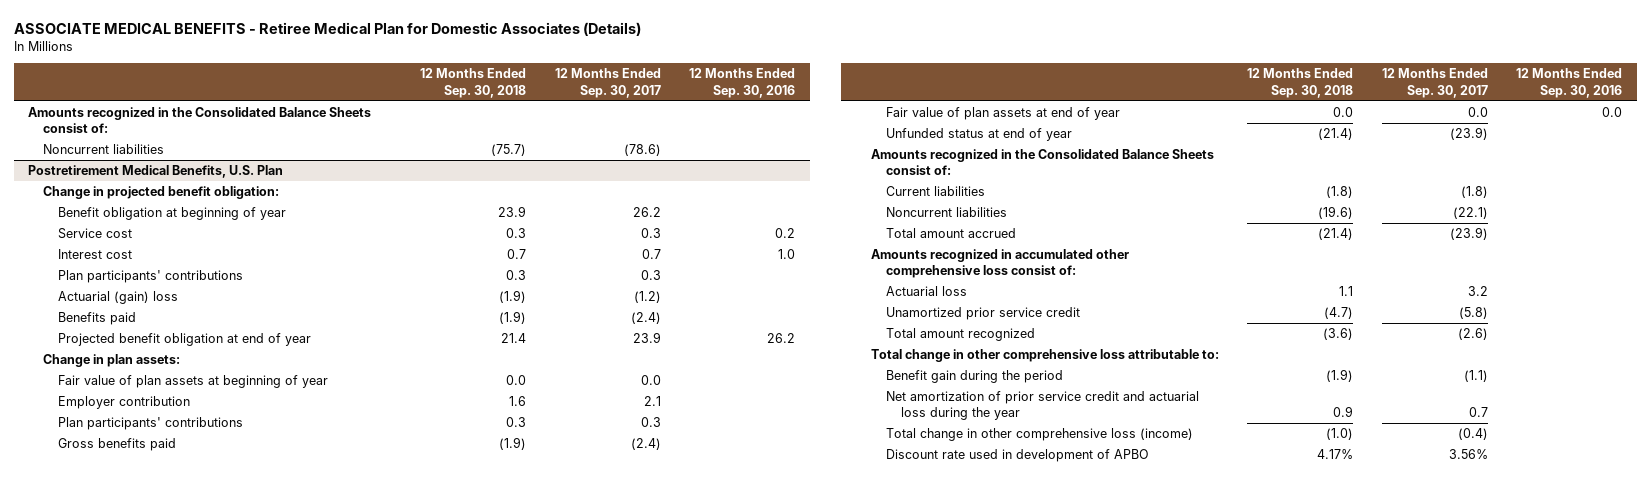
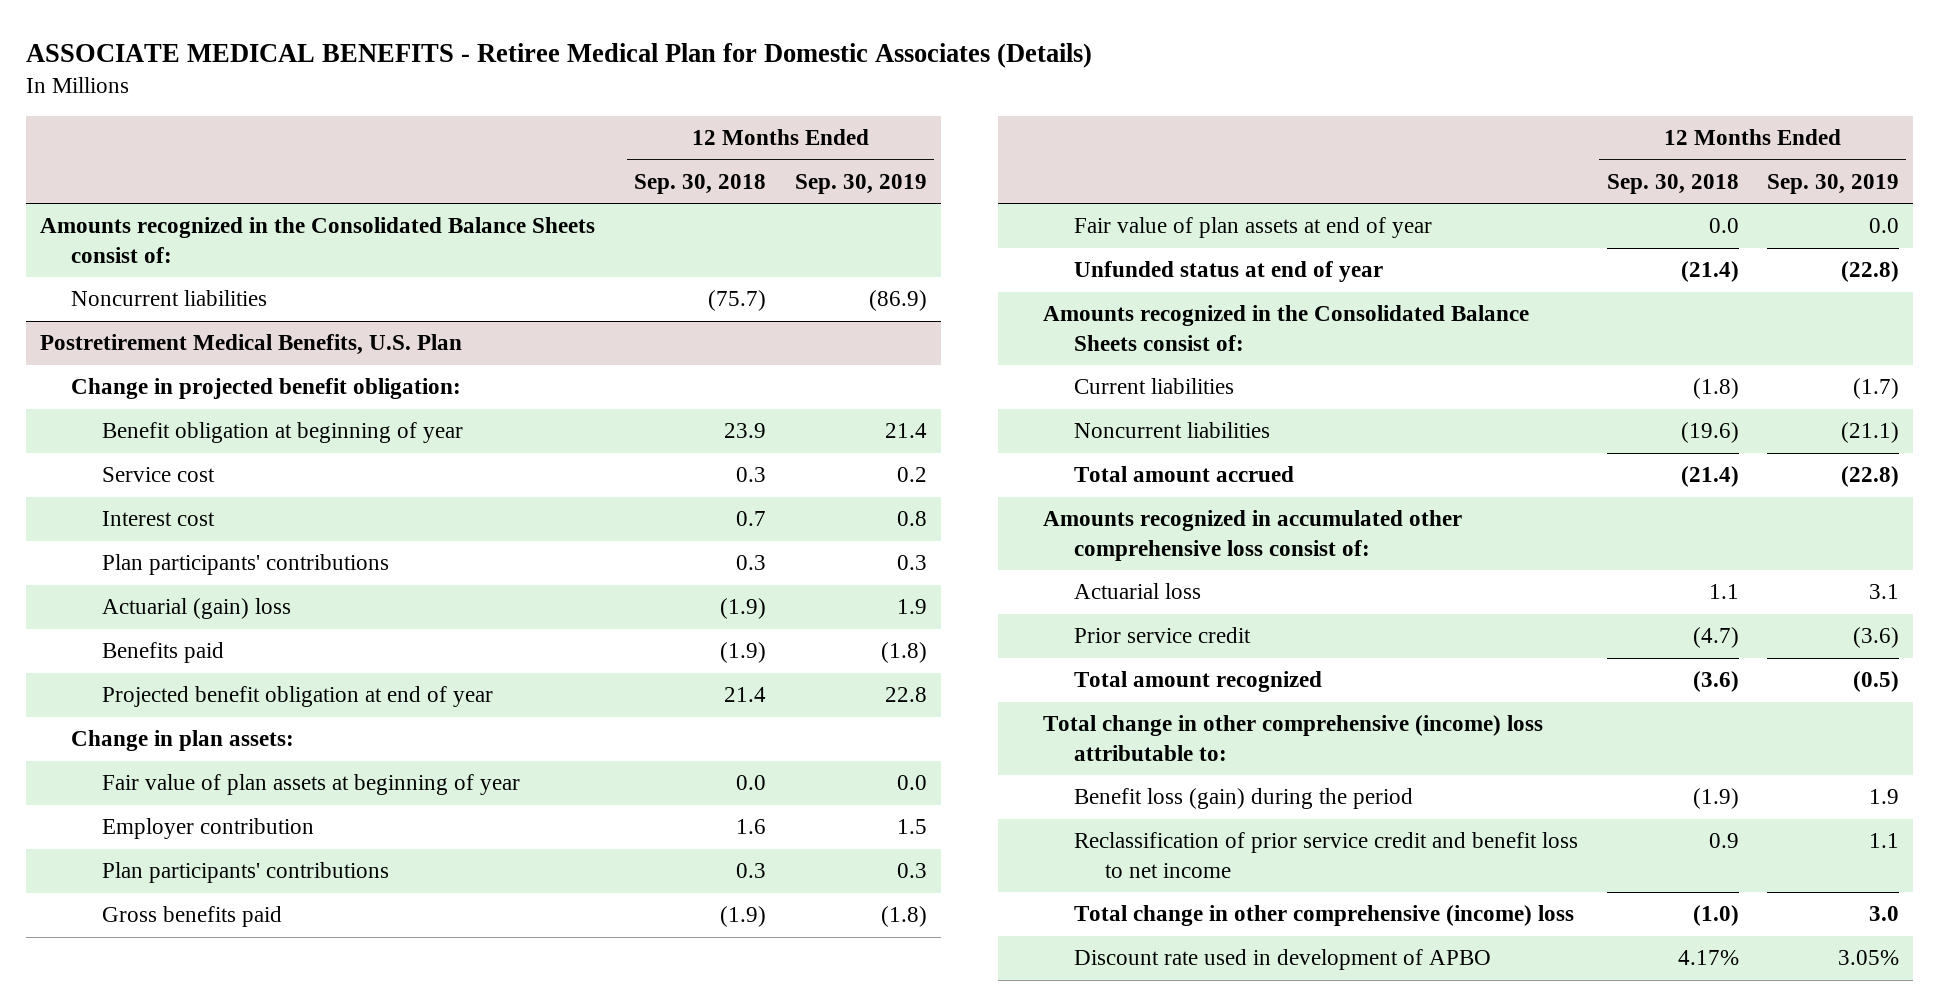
[554,68,661,98] 12 Months Ended Sep. 30, 2017 -> none
[689,68,796,98] 12 Months Ended Sep. 30, 2016 -> none
none -> [794,173,927,194] Sep. 30, 2019
[885,307,1080,321] Unamortized prior service credit -> [1074,627,1252,644] Prior service credit
[870,349,1219,363] Total change in other comprehensive loss attributable to: -> [1043,715,1544,761] Total change in other comprehensive (income) loss attributable to:
[885,370,1063,384] Benefit gain during the period -> [1074,788,1414,810] Benefit loss (gain) during the period
[885,391,1199,421] Net amortization of prior service credit and actuarial loss during the year -> [1074,832,1579,878] Reclassification of prior service credit and benefit loss to net income
[885,428,1193,442] Total change in other comprehensive loss (income) -> [1074,905,1575,927] Total change in other comprehensive (income) loss

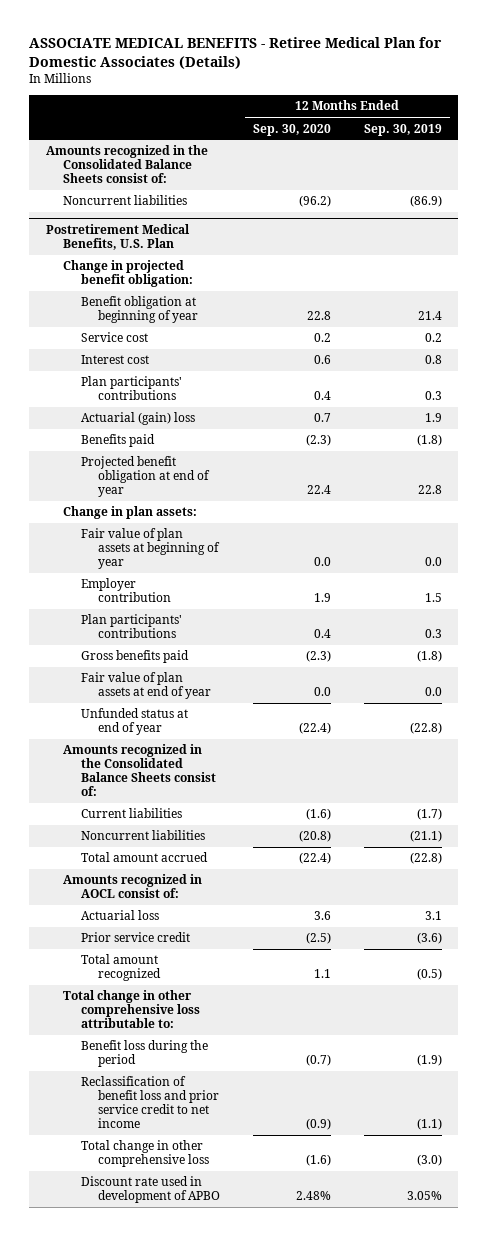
[634,173,767,194] Sep. 30, 2018 -> none
none -> [253,123,332,136] Sep. 30, 2020
[1043,510,1463,561] Amounts recognized in accumulated other comprehensive loss consist of: -> [63,874,203,899] Amounts recognized in AOCL consist of:
[1043,715,1544,761] Total change in other comprehensive (income) loss attributable to: -> [63,990,200,1029] Total change in other comprehensive loss attributable to:
[1074,788,1414,810] Benefit loss (gain) during the period -> [80,1040,208,1068] Benefit loss during the period
[1869,789,1900,805] 1.9 -> [416,1054,442,1067] (1.9)
[1074,832,1579,878] Reclassification of prior service credit and benefit loss to net income -> [80,1076,220,1129] Reclassification of benefit loss and prior service credit to net income
[1869,833,1900,849] 1.1 -> [416,1118,442,1131] (1.1)
[1074,905,1575,927] Total change in other comprehensive (income) loss -> [80,1140,210,1168] Total change in other comprehensive loss
[1869,906,1900,922] 3.0 -> [416,1154,442,1167] (3.0)

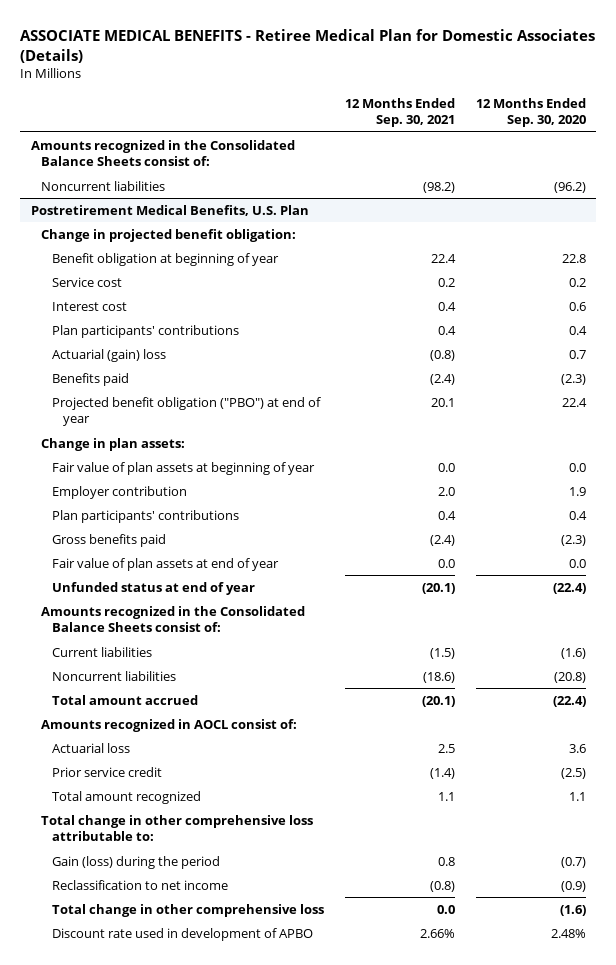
[363,123,442,136] Sep. 30, 2019 -> none
none -> [344,97,455,128] 12 Months Ended Sep. 30, 2021
[80,456,211,498] Projected benefit obligation at end of year -> [51,396,321,427] Projected benefit obligation ("PBO") at end of year
[80,1040,208,1068] Benefit loss during the period -> [51,855,220,869] Gain (loss) during the period
[80,1076,220,1129] Reclassification of benefit loss and prior service credit to net income -> [51,879,228,890] Reclassification to net income

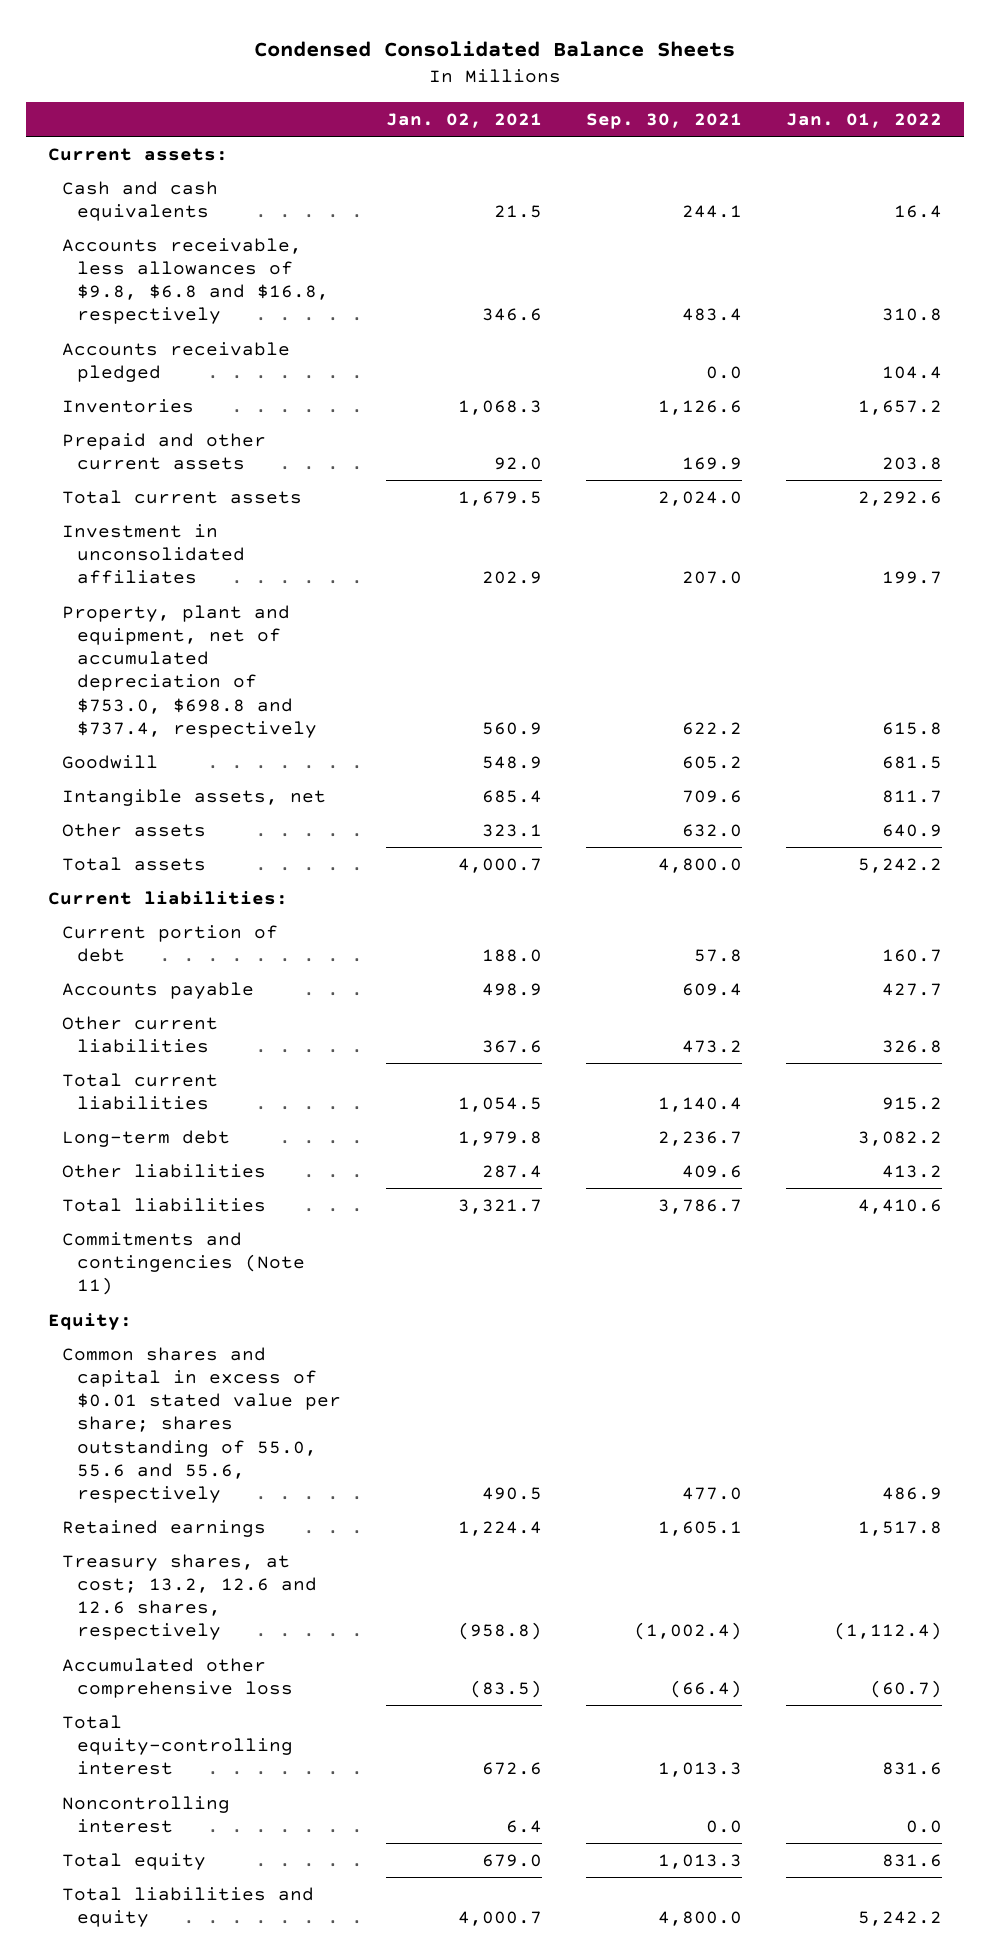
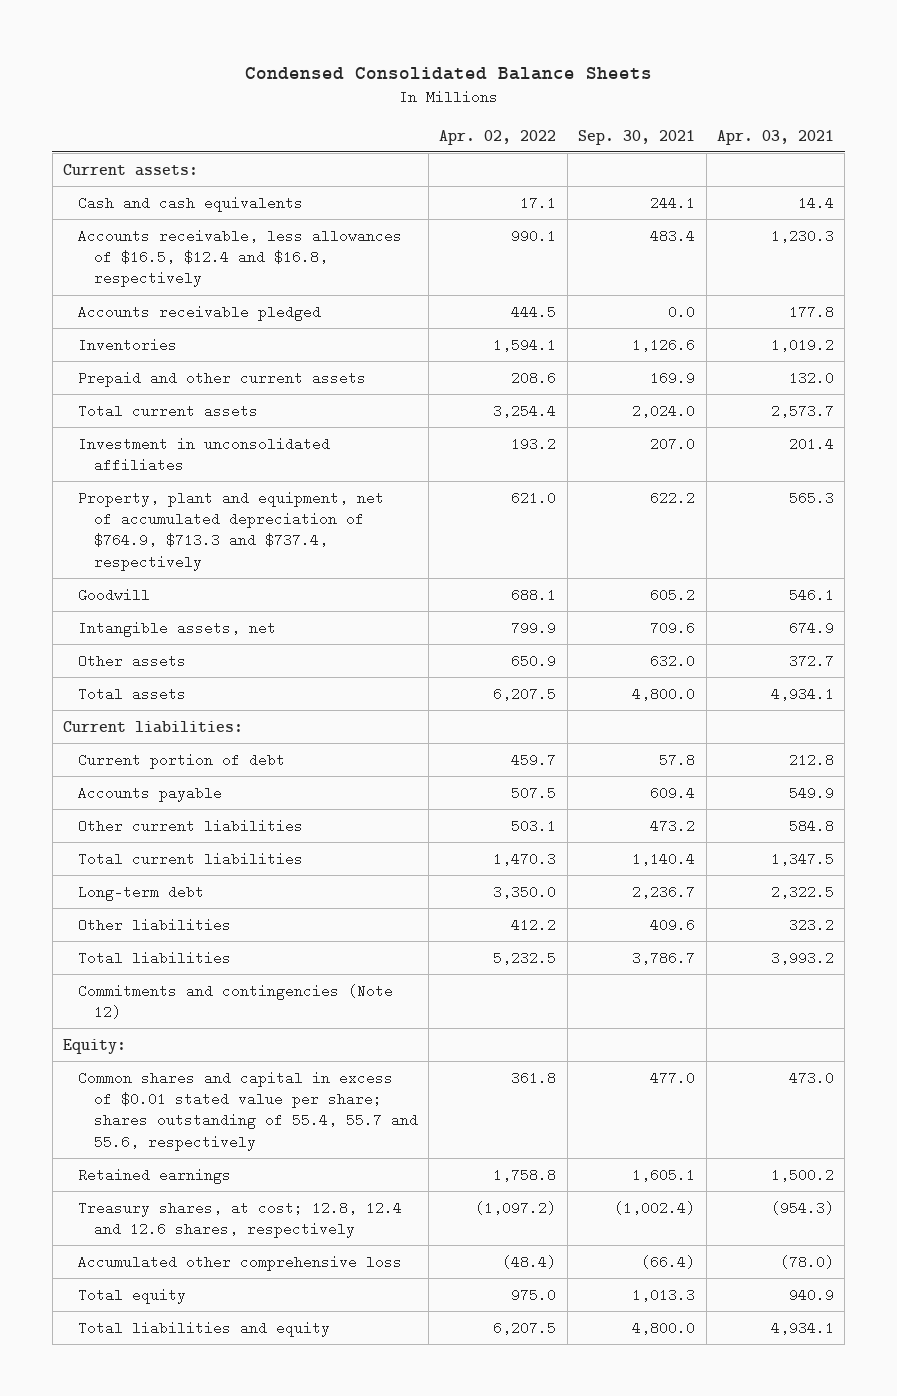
[385,112,542,128] Jan. 02, 2021 -> none
[786,112,943,128] Jan. 01, 2022 -> none
none -> [439,129,557,145] Apr. 02, 2022
none -> [717,129,835,145] Apr. 03, 2021
[62,237,330,325] Accounts receivable, less allowances of $9.8, $6.8 and $16.8, respectively -> [78,228,403,288] Accounts receivable, less allowances of $16.5, $12.4 and $16.8, respectively
[62,604,318,738] Property, plant and equipment, net of accumulated depreciation of $753.0, $698.8 and $737.4, respectively -> [78,490,385,571] Property, plant and equipment, net of accumulated depreciation of $764.9, $713.3 and $737.4, respectively
[62,1231,306,1296] Commitments and contingencies (Note 11) -> [78,983,394,1019] Commitments and contingencies (Note 12)
[62,1346,342,1503] Common shares and capital in excess of $0.01 stated value per share; shares outstanding of 55.0, 55.6 and 55.6, respectively -> [78,1070,418,1151] Common shares and capital in excess of $0.01 stated value per share; shares outstanding of 55.4, 55.7 and 55.6, respectively
[62,1553,318,1641] Treasury shares, at cost; 13.2, 12.6 and 12.6 shares, respectively -> [78,1200,403,1238] Treasury shares, at cost; 12.8, 12.4 and 12.6 shares, respectively
[62,1714,294,1776] Total equity-controlling interest -> none
[62,1795,231,1834] Noncontrolling interest -> none

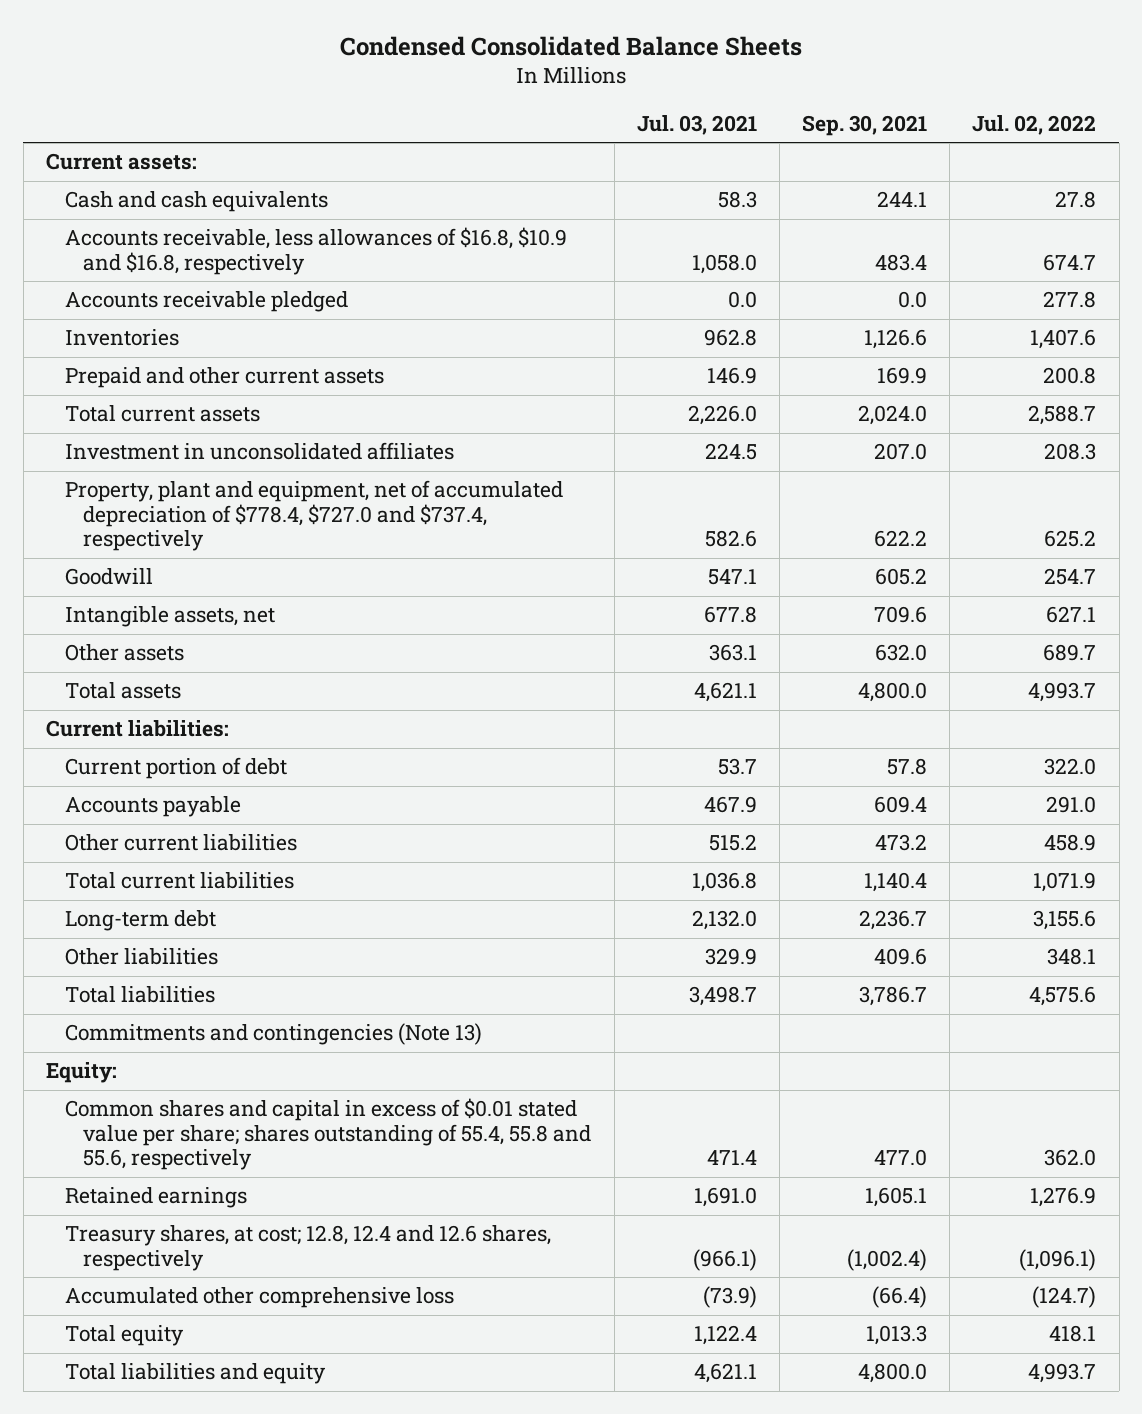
[439,129,557,145] Apr. 02, 2022 -> none
[717,129,835,145] Apr. 03, 2021 -> none
none -> [636,114,757,135] Jul. 03, 2021
none -> [972,114,1097,135] Jul. 02, 2022
[78,228,403,288] Accounts receivable, less allowances of $16.5, $12.4 and $16.8, respectively -> [64,227,567,275] Accounts receivable, less allowances of $16.8, $10.9 and $16.8, respectively
[78,490,385,571] Property, plant and equipment, net of accumulated depreciation of $764.9, $713.3 and $737.4, respectively -> [64,480,563,552] Property, plant and equipment, net of accumulated depreciation of $778.4, $727.0 and $737.4, respectively
[78,983,394,1019] Commitments and contingencies (Note 12) -> [64,1023,482,1046] Commitments and contingencies (Note 13)
[78,1070,418,1151] Common shares and capital in excess of $0.01 stated value per share; shares outstanding of 55.4, 55.7 and 55.6, respectively -> [64,1098,592,1171] Common shares and capital in excess of $0.01 stated value per share; shares outstanding of 55.4, 55.8 and 55.6, respectively

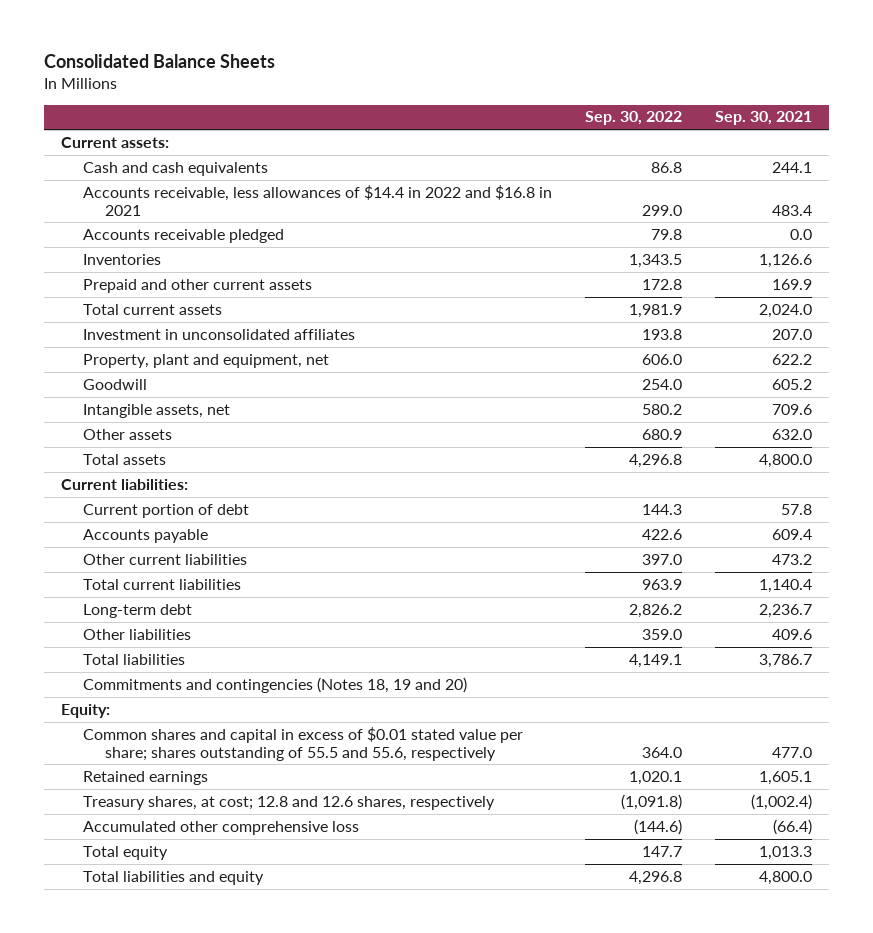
[340,36,803,57] Condensed Consolidated Balance Sheets -> [44,54,276,69] Consolidated Balance Sheets
[636,114,757,135] Jul. 03, 2021 -> none
[972,114,1097,135] Jul. 02, 2022 -> none
none -> [585,111,683,126] Sep. 30, 2022
[64,227,567,275] Accounts receivable, less allowances of $16.8, $10.9 and $16.8, respectively -> [83,184,553,216] Accounts receivable, less allowances of $14.4 in 2022 and $16.8 in 2021
[64,480,563,552] Property, plant and equipment, net of accumulated depreciation of $778.4, $727.0 and $737.4, respectively -> [83,353,330,368] Property, plant and equipment, net
[64,1023,482,1046] Commitments and contingencies (Note 13) -> [83,676,468,693] Commitments and contingencies (Notes 18, 19 and 20)
[64,1098,592,1171] Common shares and capital in excess of $0.01 stated value per share; shares outstanding of 55.4, 55.8 and 55.6, respectively -> [83,726,524,761] Common shares and capital in excess of $0.01 stated value per share; shares outstanding of 55.5 and 55.6, respectively
[64,1225,551,1271] Treasury shares, at cost; 12.8, 12.4 and 12.6 shares, respectively -> [83,795,496,810] Treasury shares, at cost; 12.8 and 12.6 shares, respectively

